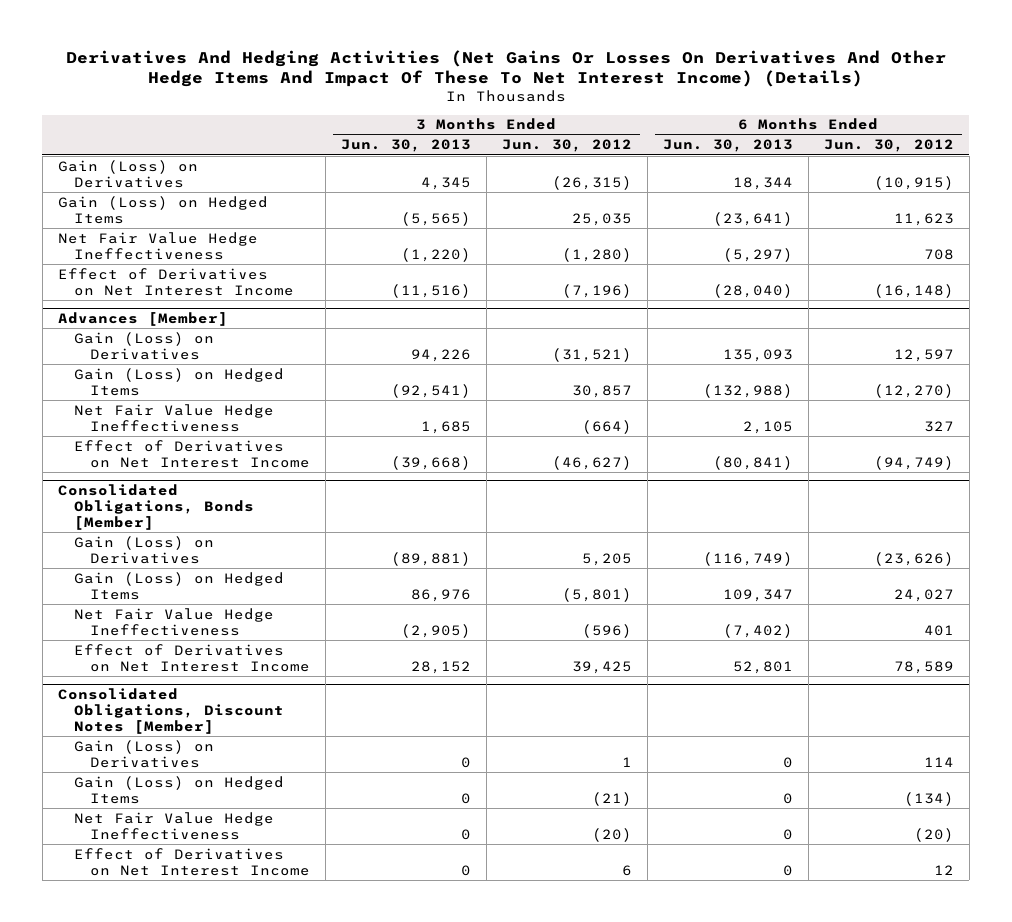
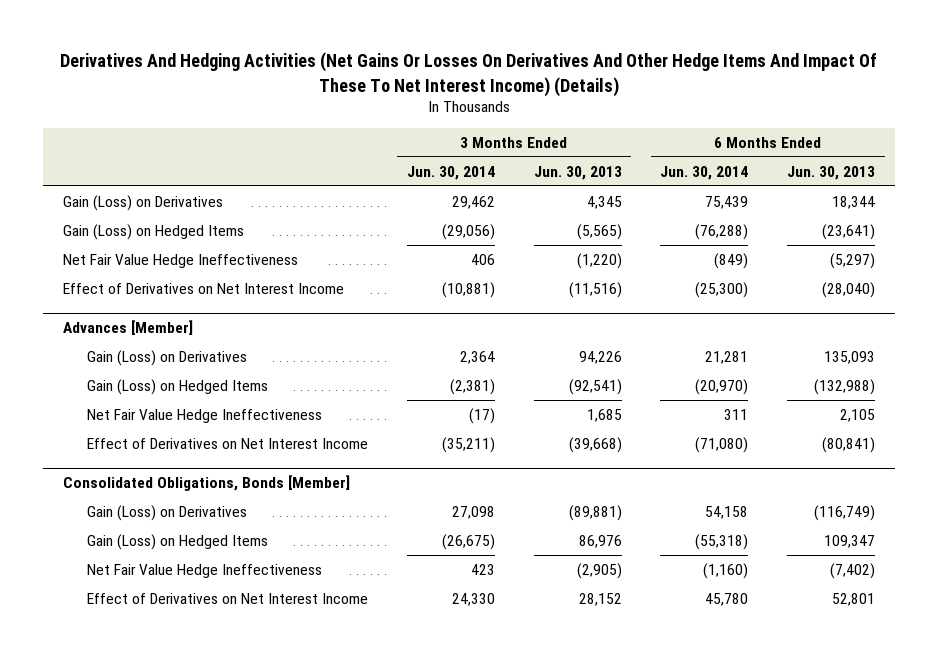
[501,139,632,153] Jun. 30, 2012 -> none
[823,139,954,153] Jun. 30, 2012 -> none
none -> [406,165,495,180] Jun. 30, 2014
none -> [660,165,749,180] Jun. 30, 2014
[57,687,284,735] Consolidated Obligations, Discount Notes [Member] -> none
[73,739,214,768] Gain (Loss) on Derivatives -> none
[73,775,284,804] Gain (Loss) on Hedged Items -> none
[73,811,274,840] Net Fair Value Hedge Ineffectiveness -> none
[73,847,310,876] Effect of Derivatives on Net Interest Income -> none

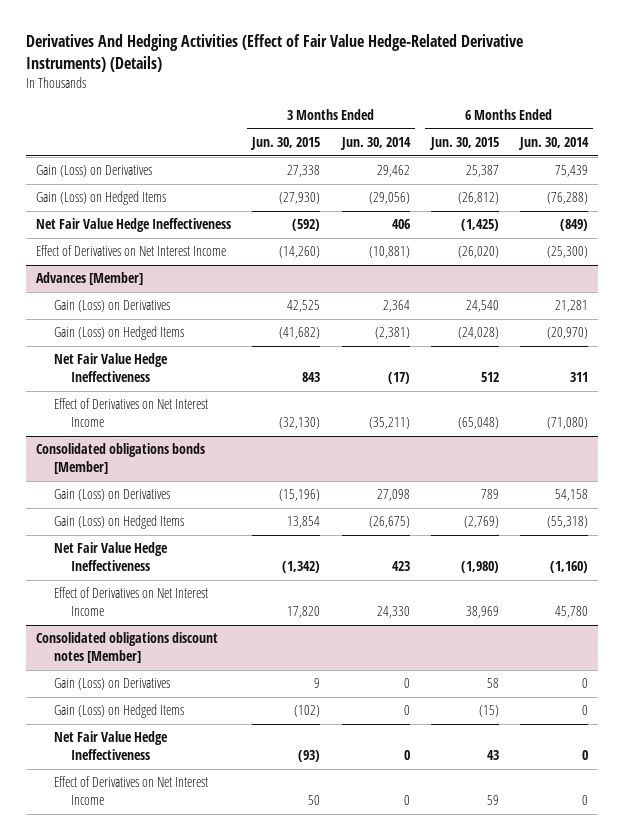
[60,52,878,97] Derivatives And Hedging Activities (Net Gains Or Losses On Derivatives And Other Hedge Items And Impact Of These To Net Interest Income) (Details) -> [25,34,523,73] Derivatives And Hedging Activities (Effect of Fair Value Hedge-Related Derivative Instruments) (Details)
[533,165,622,180] Jun. 30, 2013 -> none
[787,165,876,180] Jun. 30, 2013 -> none
none -> [250,137,321,151] Jun. 30, 2015
none -> [428,137,499,151] Jun. 30, 2015
[62,474,350,491] Consolidated Obligations, Bonds [Member] -> [36,443,206,475] Consolidated obligations bonds [Member]
none -> [36,632,219,664] Consolidated obligations discount notes [Member]
none -> [53,678,170,691] Gain (Loss) on Derivatives
none -> [53,704,184,719] Gain (Loss) on Hedged Items
none -> [53,731,168,761] Net Fair Value Hedge Ineffectiveness
none -> [53,776,208,806] Effect of Derivatives on Net Interest Income

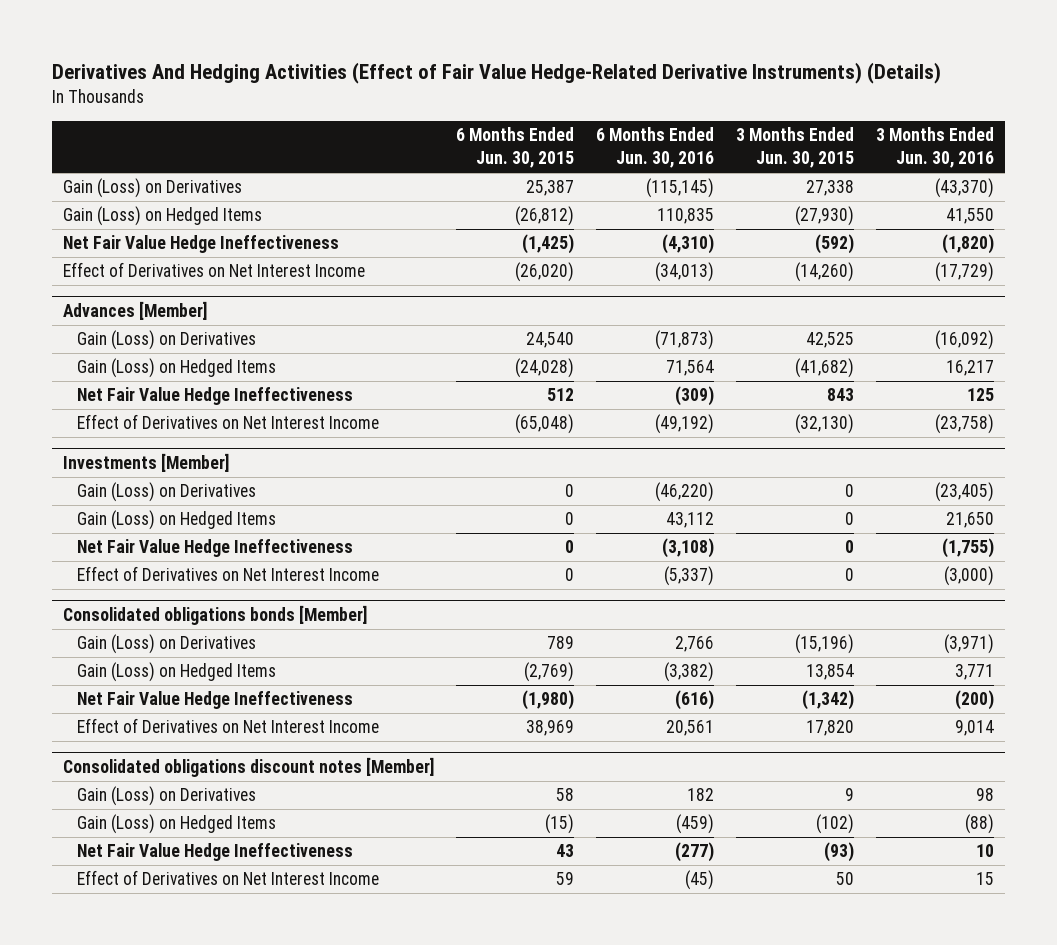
[339,137,411,151] Jun. 30, 2014 -> none
[517,137,589,151] Jun. 30, 2014 -> none
none -> [595,127,714,169] 6 Months Ended Jun. 30, 2016
none -> [875,127,994,169] 3 Months Ended Jun. 30, 2016
none -> [62,452,229,472] Investments [Member]
none -> [76,482,256,503] Gain (Loss) on Derivatives
none -> [76,510,276,531] Gain (Loss) on Hedged Items
none -> [76,539,353,558] Net Fair Value Hedge Ineffectiveness
none -> [76,566,379,582] Effect of Derivatives on Net Interest Income

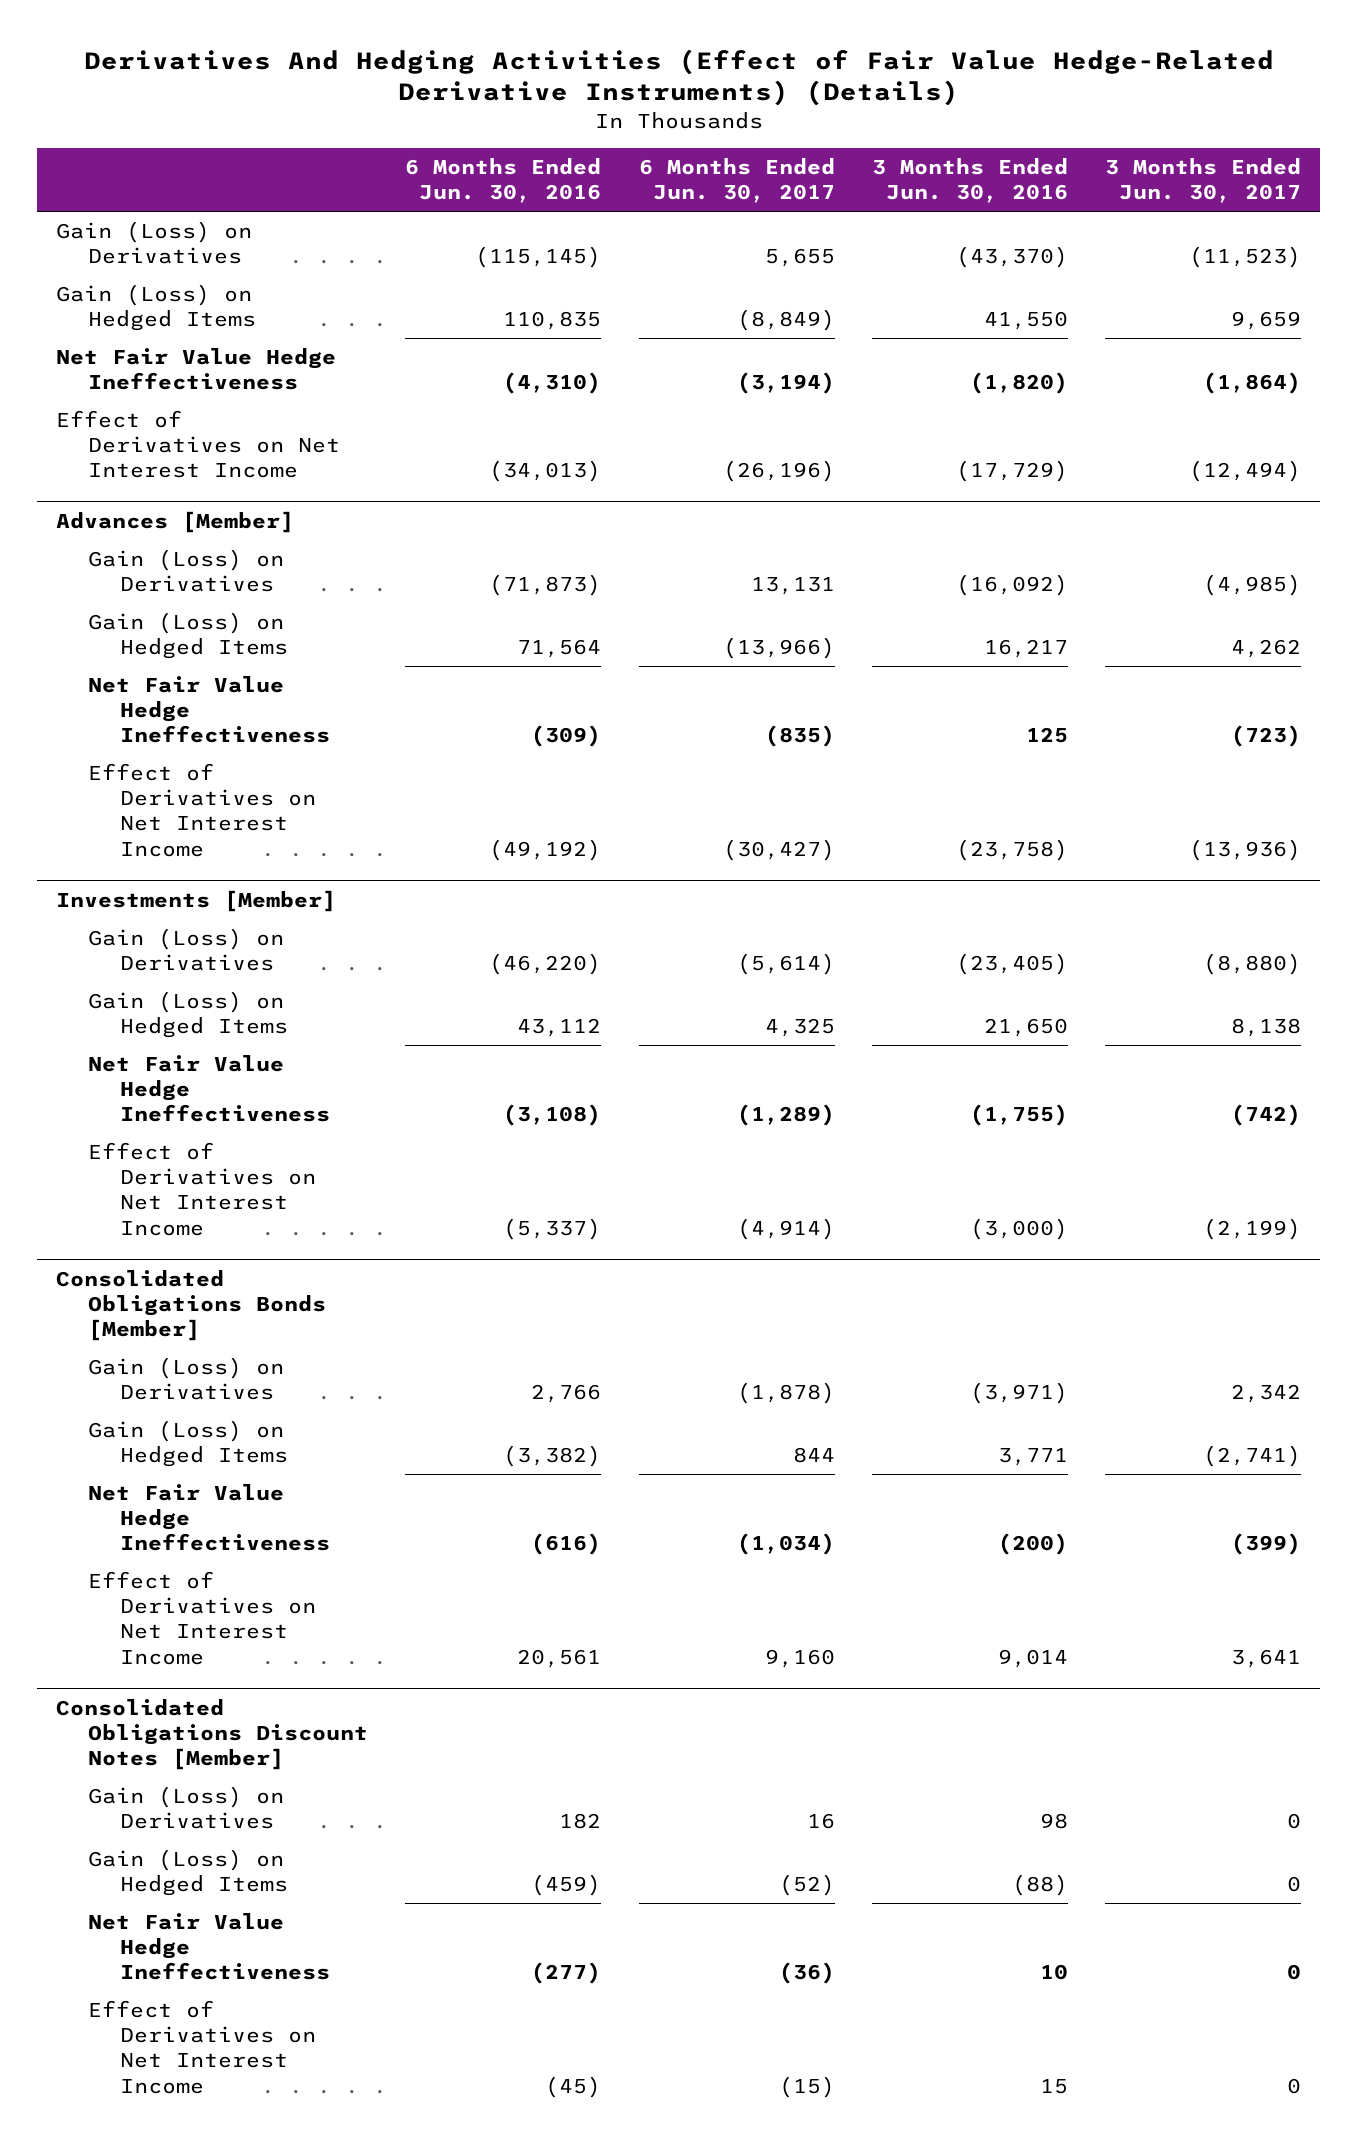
[455,127,574,169] 6 Months Ended Jun. 30, 2015 -> none
[735,127,854,169] 3 Months Ended Jun. 30, 2015 -> none
none -> [638,158,835,204] 6 Months Ended Jun. 30, 2017
none -> [1105,158,1302,204] 3 Months Ended Jun. 30, 2017
[62,604,367,625] Consolidated obligations bonds [Member] -> [56,1269,326,1341] Consolidated Obligations Bonds [Member]
[62,756,434,777] Consolidated obligations discount notes [Member] -> [56,1698,368,1770] Consolidated Obligations Discount Notes [Member]

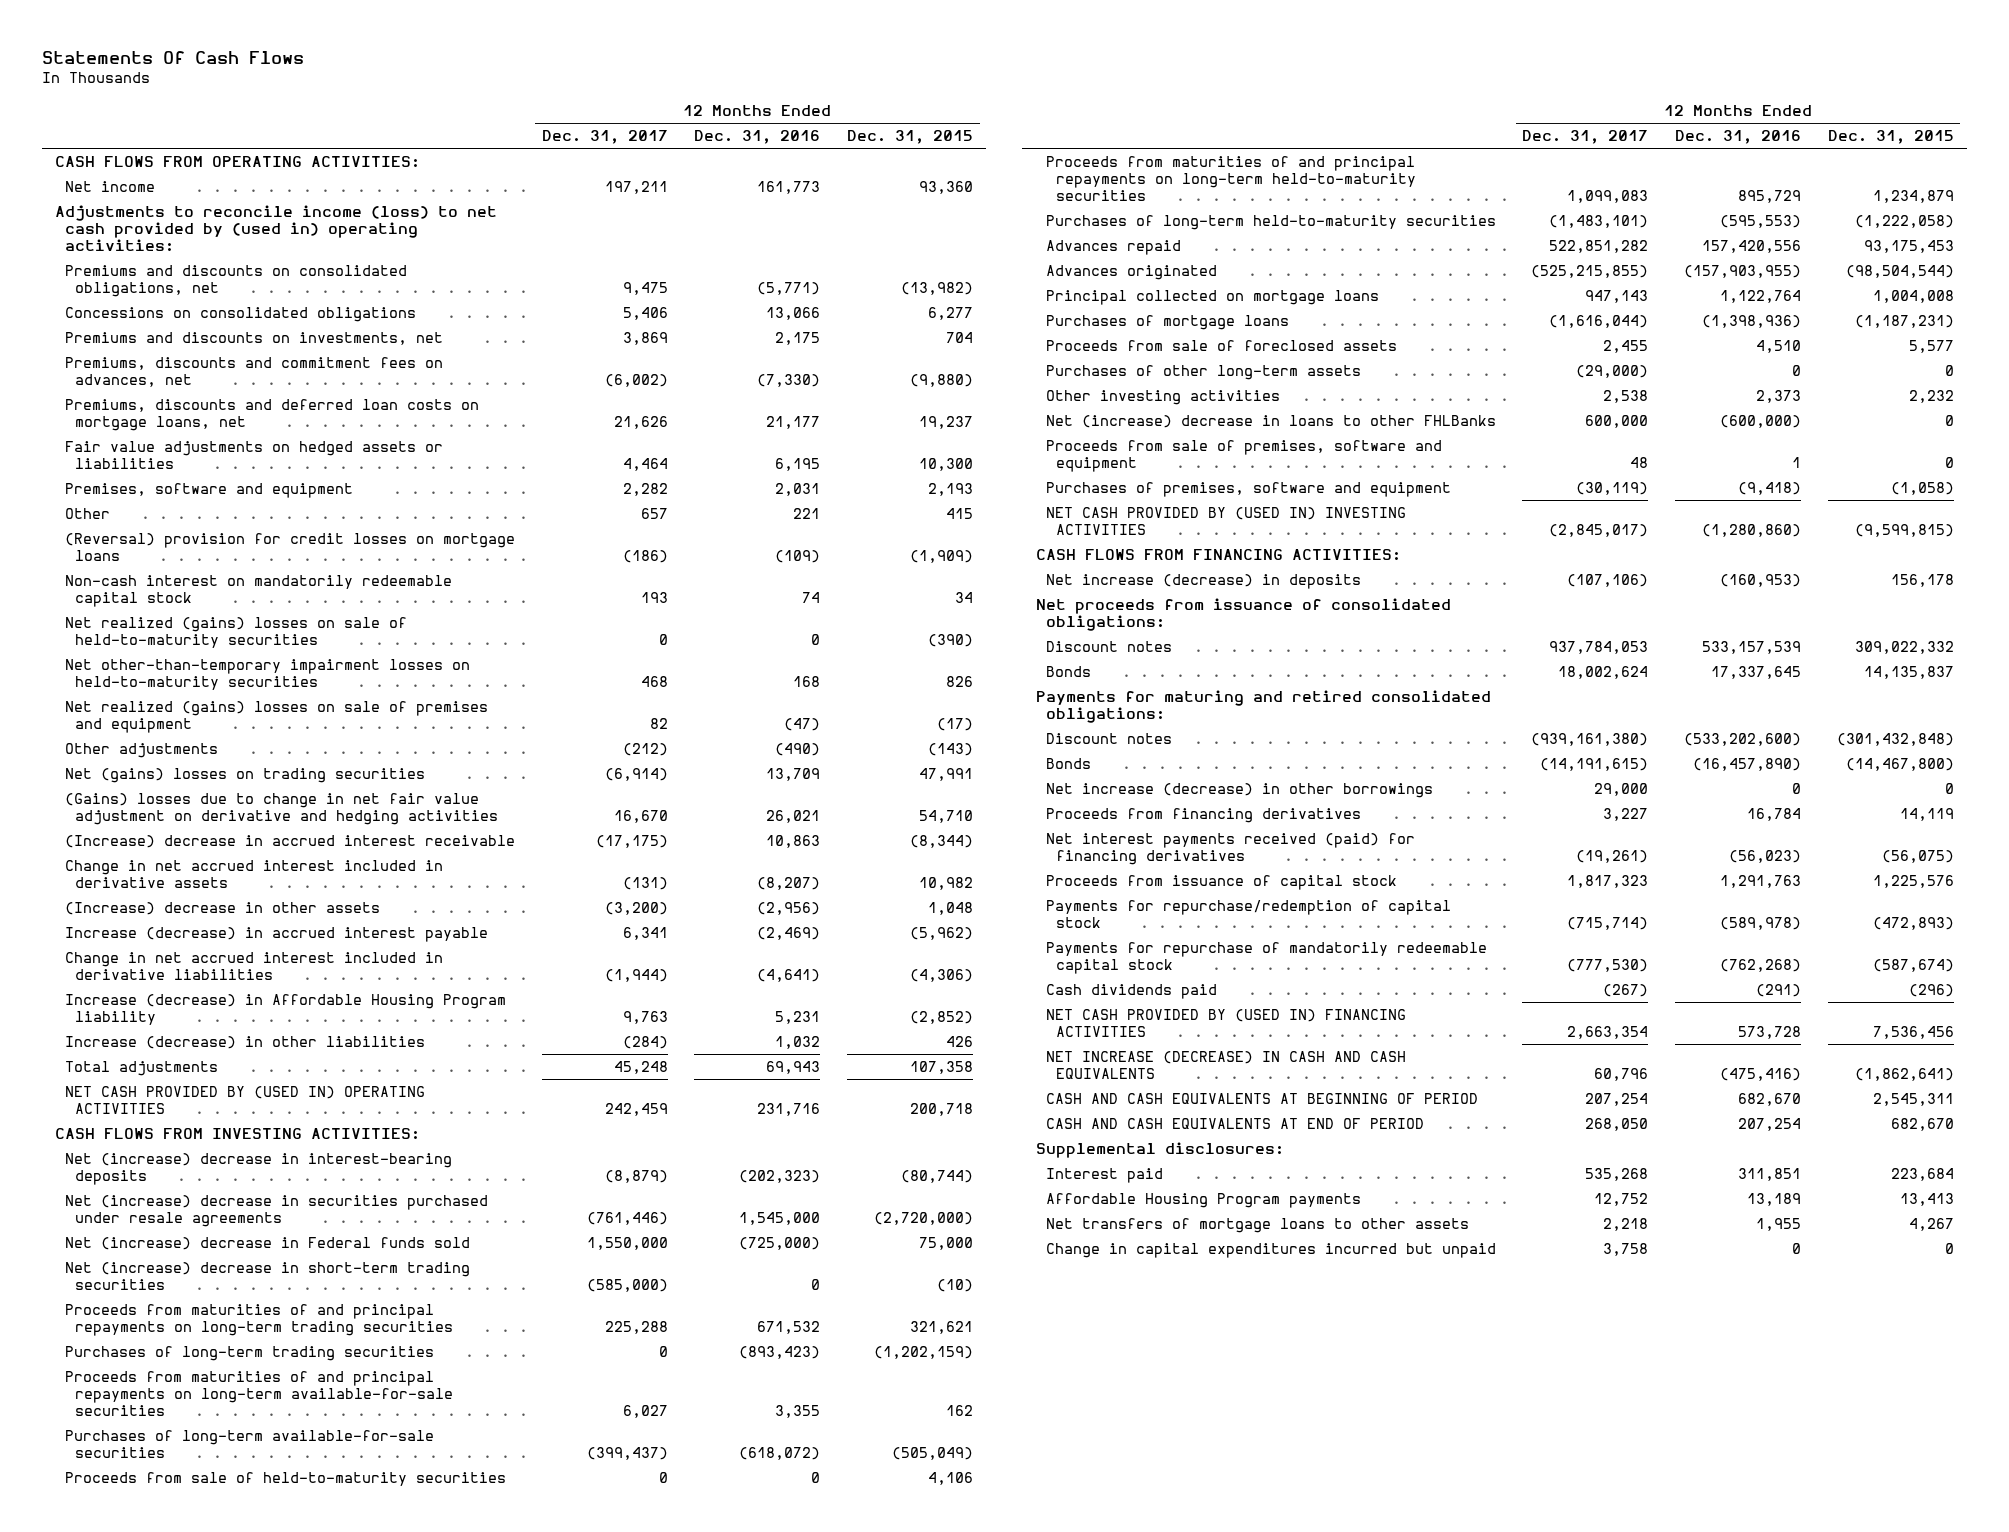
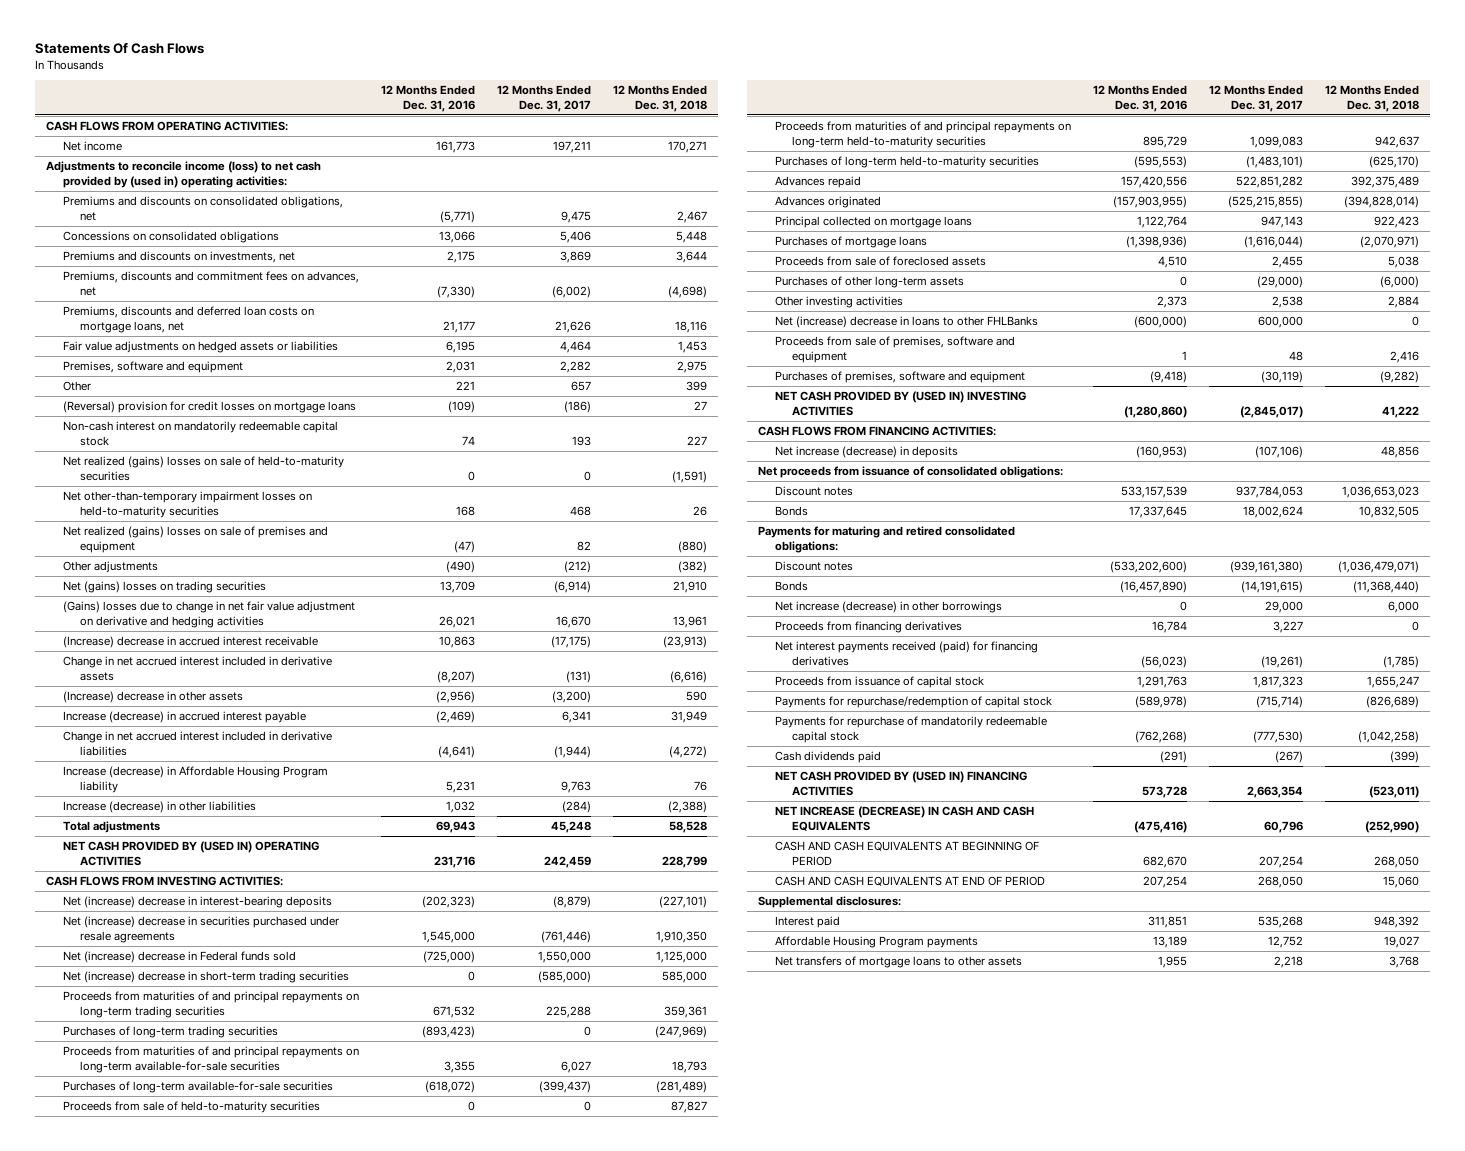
[847,130,974,145] Dec. 31, 2015 -> none
none -> [612,85,707,113] 12 Months Ended Dec. 31, 2018
[1045,1243,1496,1259] Change in capital expenditures incurred but unpaid -> none

